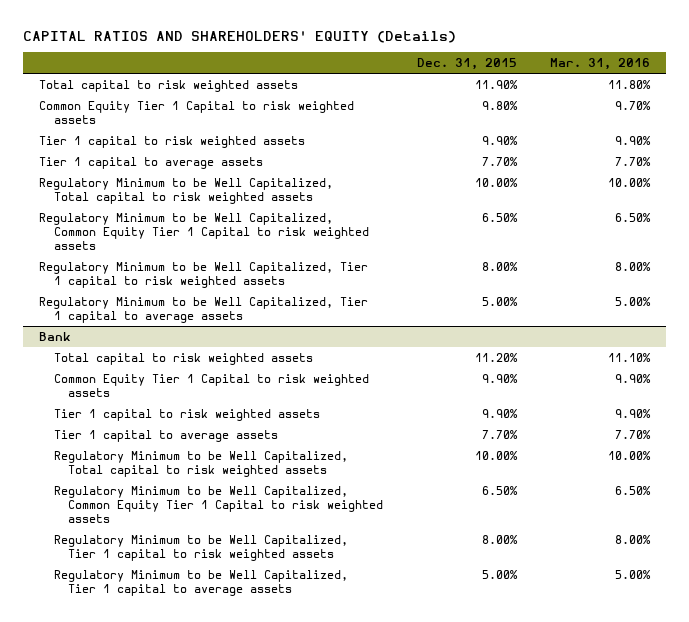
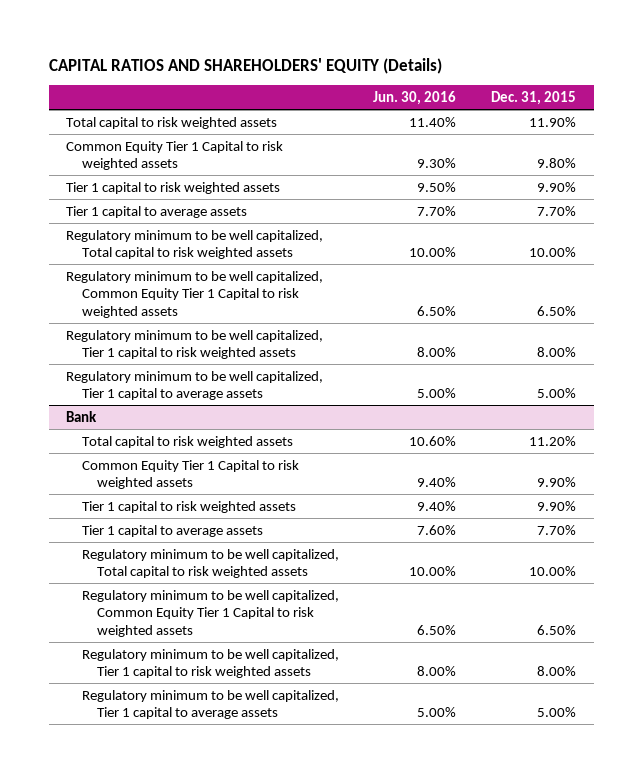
[549,58,650,71] Mar. 31, 2016 -> none
none -> [373,90,457,105] Jun. 30, 2016
[39,177,334,204] Regulatory Minimum to be Well Capitalized, Total capital to risk weighted assets -> [66,229,324,260] Regulatory minimum to be well capitalized, Total capital to risk weighted assets
[39,212,369,250] Regulatory Minimum to be Well Capitalized, Common Equity Tier 1 Capital to risk weighted assets -> [66,270,324,319] Regulatory minimum to be well capitalized, Common Equity Tier 1 Capital to risk weighted assets
[39,261,369,288] Regulatory Minimum to be Well Capitalized, Tier 1 capital to risk weighted assets -> [66,329,324,360] Regulatory minimum to be well capitalized, Tier 1 capital to risk weighted assets
[39,296,369,323] Regulatory Minimum to be Well Capitalized, Tier 1 capital to average assets -> [66,370,324,401] Regulatory minimum to be well capitalized, Tier 1 capital to average assets
[53,450,348,477] Regulatory Minimum to be Well Capitalized, Total capital to risk weighted assets -> [81,548,339,579] Regulatory minimum to be well capitalized, Total capital to risk weighted assets
[53,485,384,523] Regulatory Minimum to be Well Capitalized, Common Equity Tier 1 Capital to risk weighted assets -> [81,589,339,638] Regulatory minimum to be well capitalized, Common Equity Tier 1 Capital to risk weighted assets
[53,534,348,561] Regulatory Minimum to be Well Capitalized, Tier 1 capital to risk weighted assets -> [81,648,339,679] Regulatory minimum to be well capitalized, Tier 1 capital to risk weighted assets
[53,569,348,596] Regulatory Minimum to be Well Capitalized, Tier 1 capital to average assets -> [81,689,339,720] Regulatory minimum to be well capitalized, Tier 1 capital to average assets

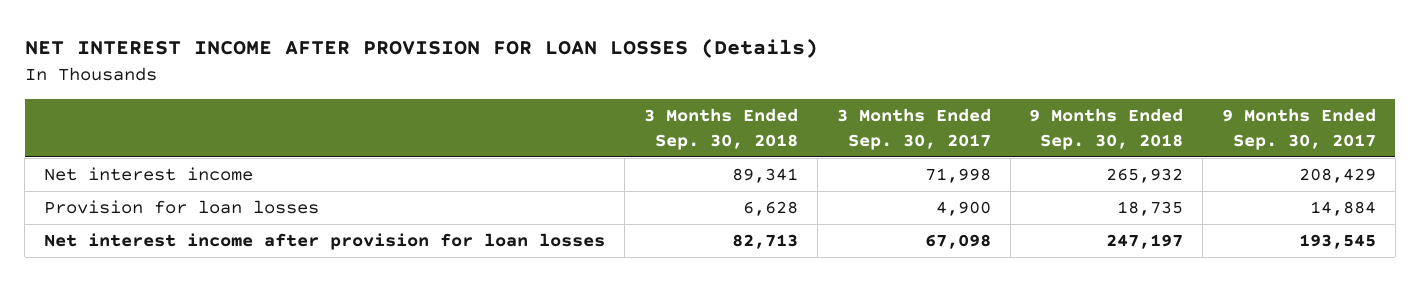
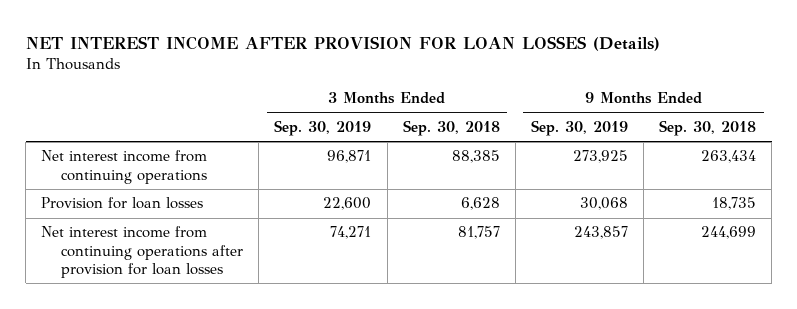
[836,108,991,151] 3 Months Ended Sep. 30, 2017 -> none
[1222,108,1377,151] 9 Months Ended Sep. 30, 2017 -> none
none -> [274,119,372,136] Sep. 30, 2019
none -> [530,119,628,136] Sep. 30, 2019
[44,167,254,182] Net interest income -> [41,150,208,184] Net interest income from continuing operations
[731,168,798,184] 89,341 -> [451,150,500,164] 88,385
[1106,168,1184,184] 265,932 -> [701,150,757,164] 263,434
[44,233,606,251] Net interest income after provision for loan losses -> [41,226,244,278] Net interest income from continuing operations after provision for loan losses
[731,234,798,250] 82,713 -> [457,226,500,240] 81,757
[1106,234,1184,250] 247,197 -> [701,226,757,240] 244,699

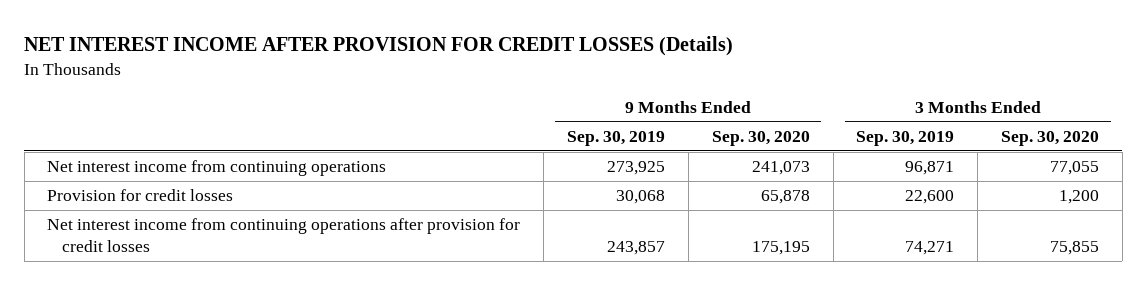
[25,35,660,51] NET INTEREST INCOME AFTER PROVISION FOR LOAN LOSSES (Details) -> [24,36,734,57] NET INTEREST INCOME AFTER PROVISION FOR CREDIT LOSSES (Details)
[402,119,500,136] Sep. 30, 2018 -> none
[659,119,757,136] Sep. 30, 2018 -> none
none -> [711,130,810,146] Sep. 30, 2020
none -> [1000,130,1099,146] Sep. 30, 2020
[41,197,204,210] Provision for loan losses -> [47,189,234,202] Provision for credit losses
[41,226,244,278] Net interest income from continuing operations after provision for loan losses -> [47,218,521,252] Net interest income from continuing operations after provision for credit losses

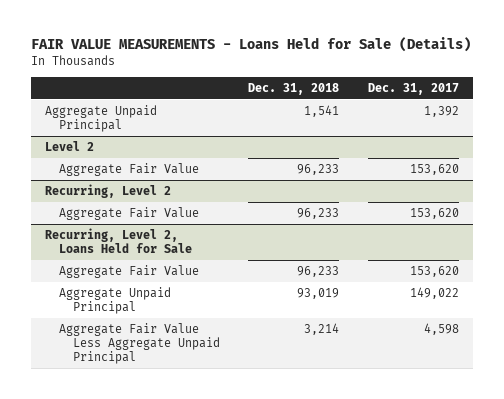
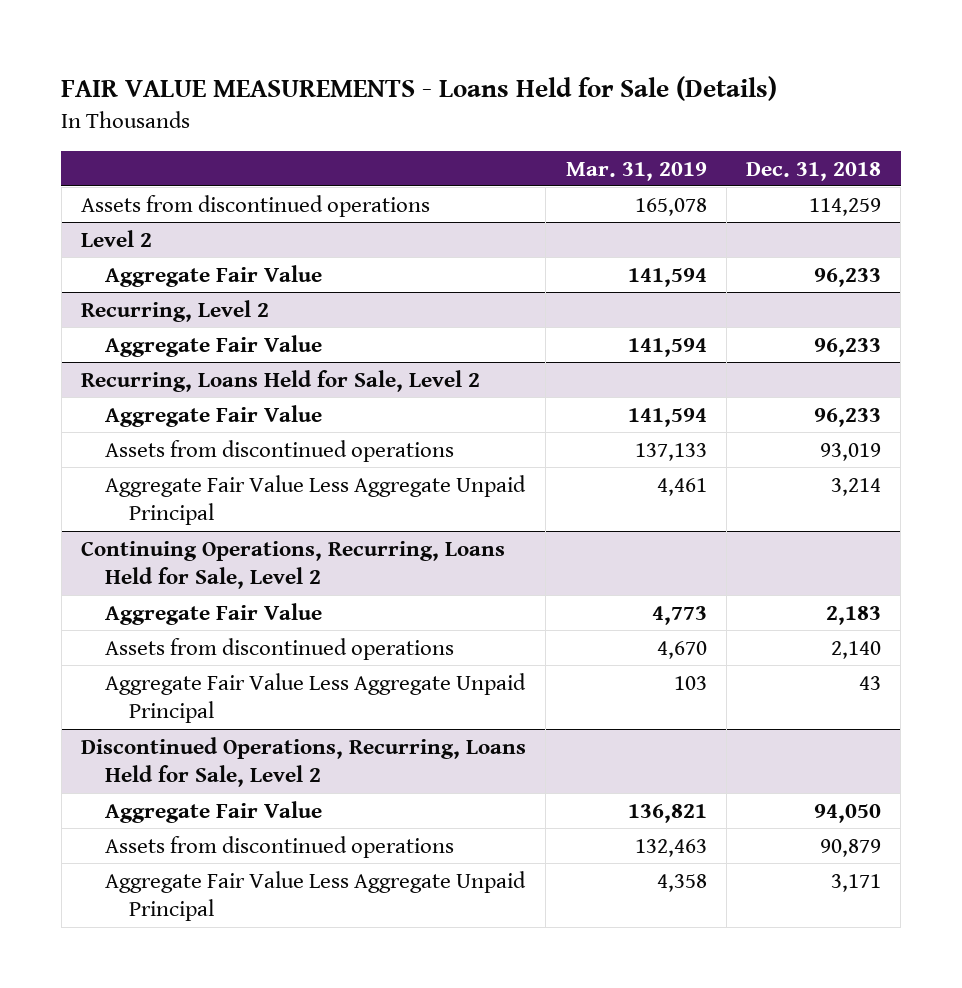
[367,82,459,95] Dec. 31, 2017 -> none
none -> [565,161,707,181] Mar. 31, 2019
[45,105,158,133] Aggregate Unpaid Principal -> none
none -> [81,194,431,217] Assets from discontinued operations
[45,228,192,254] Recurring, Level 2, Loans Held for Sale -> [81,369,481,392] Recurring, Loans Held for Sale, Level 2
[58,287,171,315] Aggregate Unpaid Principal -> [105,439,455,462] Assets from discontinued operations
none -> [81,540,506,590] Continuing Operations, Recurring, Loans Held for Sale, Level 2
none -> [105,602,323,625] Aggregate Fair Value
none -> [105,637,455,660] Assets from discontinued operations
none -> [105,672,527,724] Aggregate Fair Value Less Aggregate Unpaid Principal
none -> [81,736,527,788] Discontinued Operations, Recurring, Loans Held for Sale, Level 2
none -> [105,800,323,823] Aggregate Fair Value
none -> [105,835,455,858] Assets from discontinued operations
none -> [105,870,527,922] Aggregate Fair Value Less Aggregate Unpaid Principal

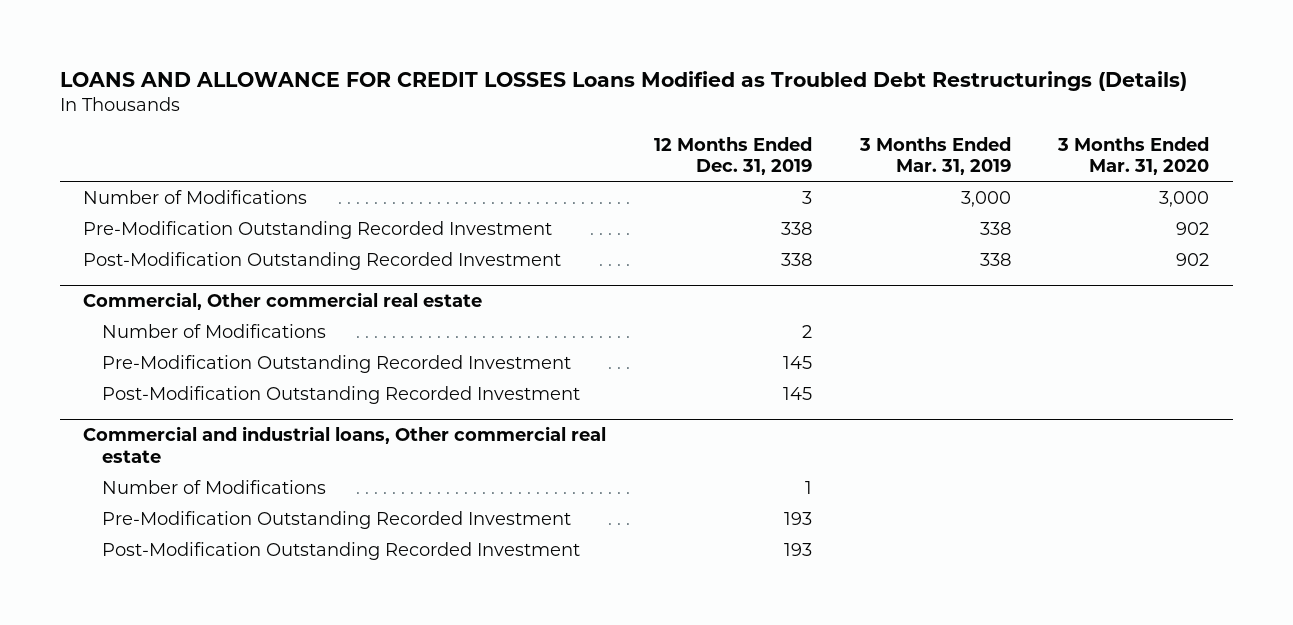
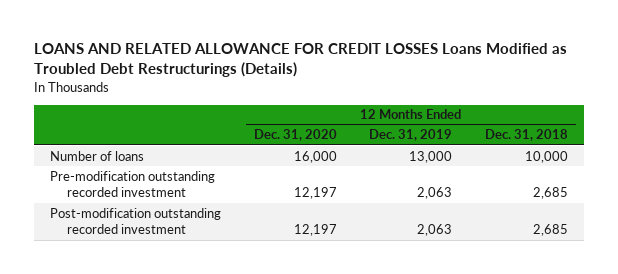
[59,71,1187,92] LOANS AND ALLOWANCE FOR CREDIT LOSSES Loans Modified as Troubled Debt Restructurings (Details) -> [33,42,567,78] LOANS AND RELATED ALLOWANCE FOR CREDIT LOSSES Loans Modified as Troubled Debt Restructurings (Details)
[858,136,1011,176] 3 Months Ended Mar. 31, 2019 -> none
[1057,136,1210,176] 3 Months Ended Mar. 31, 2020 -> none
none -> [253,129,337,142] Dec. 31, 2020
none -> [485,129,569,142] Dec. 31, 2018
[83,292,483,311] Commercial, Other commercial real estate -> none
[102,323,327,338] Number of Modifications -> none
[102,354,572,373] Pre-Modification Outstanding Recorded Investment -> none
[102,385,581,404] Post-Modification Outstanding Recorded Investment -> none
[83,426,607,463] Commercial and industrial loans, Other commercial real estate -> none
[102,479,327,494] Number of Modifications -> none
[102,510,572,529] Pre-Modification Outstanding Recorded Investment -> none
[102,541,581,560] Post-Modification Outstanding Recorded Investment -> none
[83,189,308,204] Number of Modifications -> [50,150,145,161] Number of loans
[801,190,812,204] 3 -> [409,150,453,163] 13,000
[83,220,553,239] Pre-Modification Outstanding Recorded Investment -> [50,170,216,198] Pre-modification outstanding recorded investment
[780,221,812,235] 338 -> [417,187,453,200] 2,063
[83,251,562,270] Post-Modification Outstanding Recorded Investment -> [50,207,222,235] Post-modification outstanding recorded investment
[780,252,812,266] 338 -> [417,224,453,237] 2,063

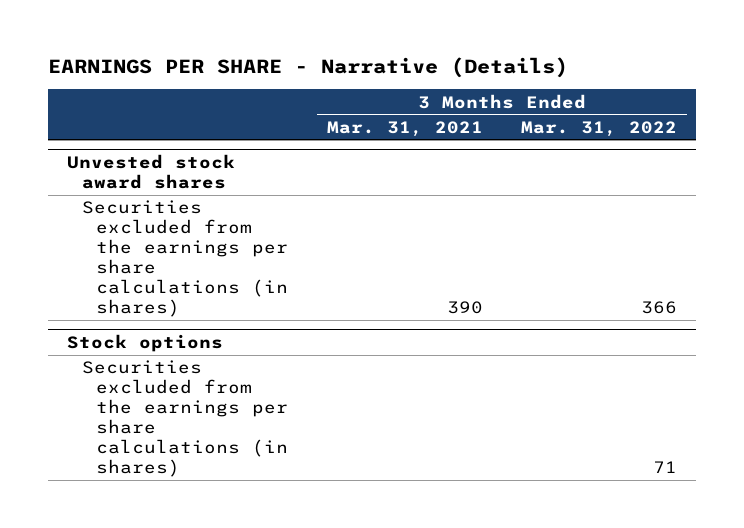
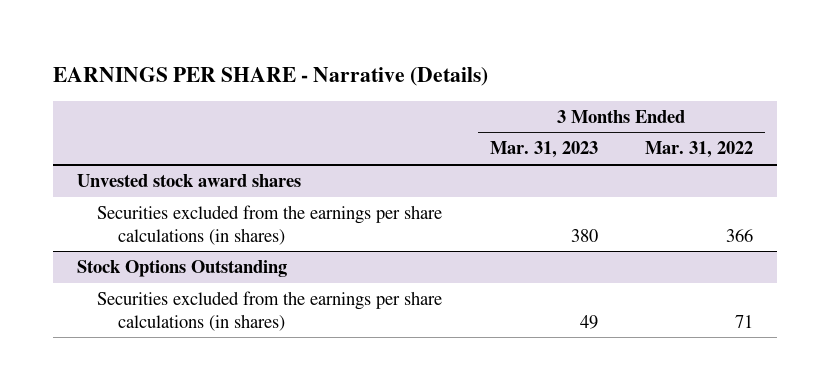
[326,120,483,137] Mar. 31, 2021 -> none
none -> [489,141,598,159] Mar. 31, 2023
[67,334,224,353] Stock options -> [77,259,288,277] Stock Options Outstanding

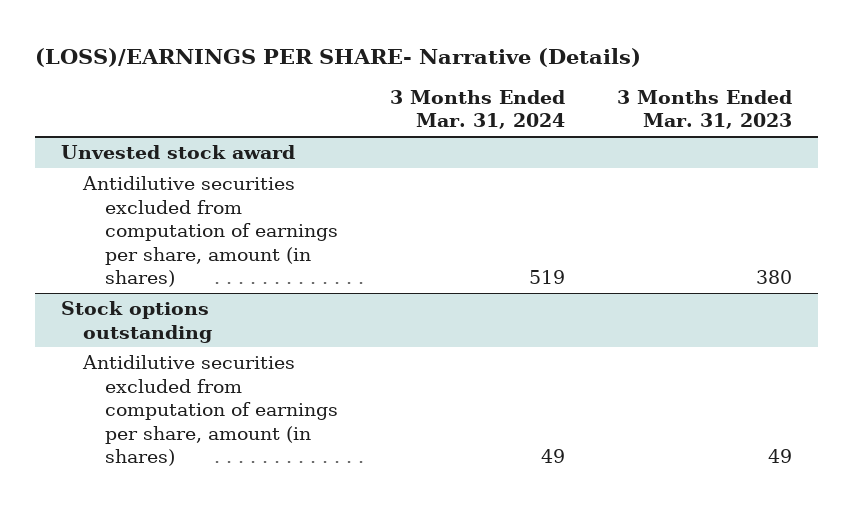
[53,67,489,87] EARNINGS PER SHARE - Narrative (Details) -> [35,47,642,67] (LOSS)/EARNINGS PER SHARE- Narrative (Details)
[644,141,753,159] Mar. 31, 2022 -> none
none -> [390,89,566,130] 3 Months Ended Mar. 31, 2024
[77,173,302,187] Unvested stock award shares -> [61,145,296,160] Unvested stock award
[97,204,443,245] Securities excluded from the earnings per share calculations (in shares) -> [82,176,339,288] Antidilutive securities excluded from computation of earnings per share, amount (in shares)
[77,259,288,277] Stock Options Outstanding -> [61,301,213,343] Stock options outstanding
[97,290,443,331] Securities excluded from the earnings per share calculations (in shares) -> [82,355,339,467] Antidilutive securities excluded from computation of earnings per share, amount (in shares)

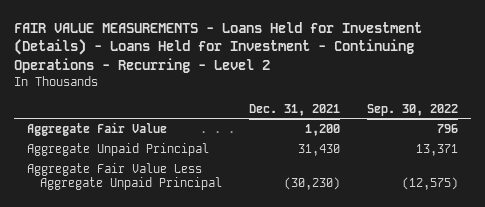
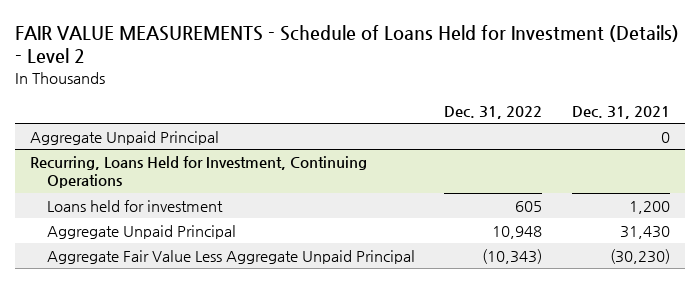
[13,21,422,74] FAIR VALUE MEASUREMENTS - Loans Held for Investment (Details) - Loans Held for Investment - Continuing Operations - Recurring - Level 2 -> [14,24,679,64] FAIR VALUE MEASUREMENTS - Schedule of Loans Held for Investment (Details) - Level 2
[366,103,458,116] Sep. 30, 2022 -> none
none -> [444,106,543,120] Dec. 31, 2022
none -> [29,130,219,145] Aggregate Unpaid Principal
none -> [29,155,367,189] Recurring, Loans Held for Investment, Continuing Operations
[27,122,168,137] Aggregate Fair Value -> [46,199,223,212] Loans held for investment

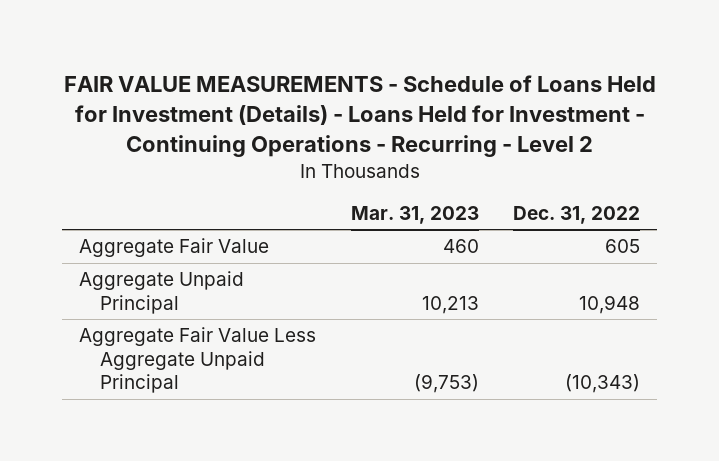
[14,24,679,64] FAIR VALUE MEASUREMENTS - Schedule of Loans Held for Investment (Details) - Level 2 -> [63,74,656,157] FAIR VALUE MEASUREMENTS - Schedule of Loans Held for Investment (Details) - Loans Held for Investment - Continuing Operations - Recurring - Level 2
[571,106,670,120] Dec. 31, 2021 -> none
none -> [350,206,479,225] Mar. 31, 2023
[29,130,219,145] Aggregate Unpaid Principal -> none
[29,155,367,189] Recurring, Loans Held for Investment, Continuing Operations -> none
[46,199,223,212] Loans held for investment -> [79,238,270,258] Aggregate Fair Value

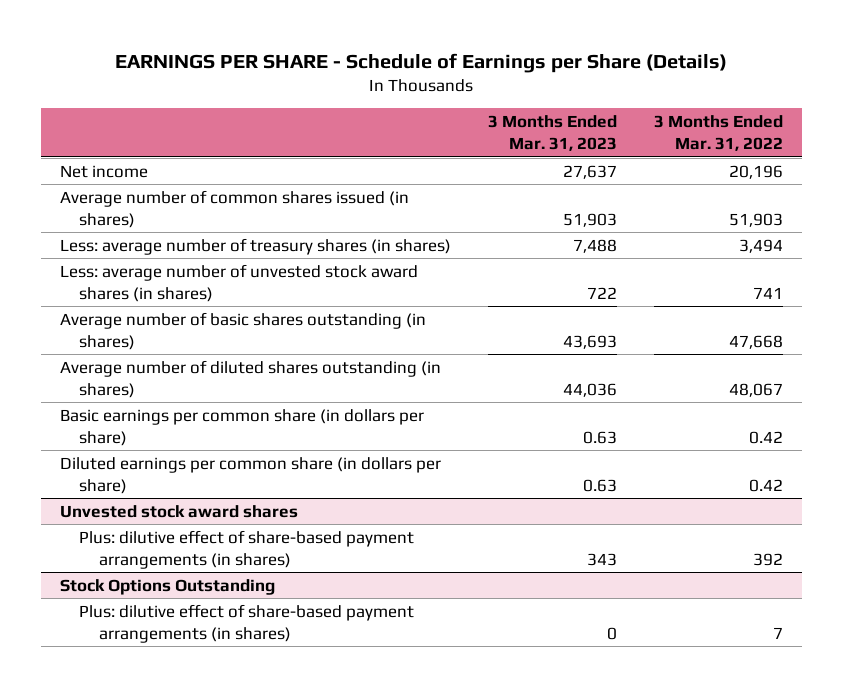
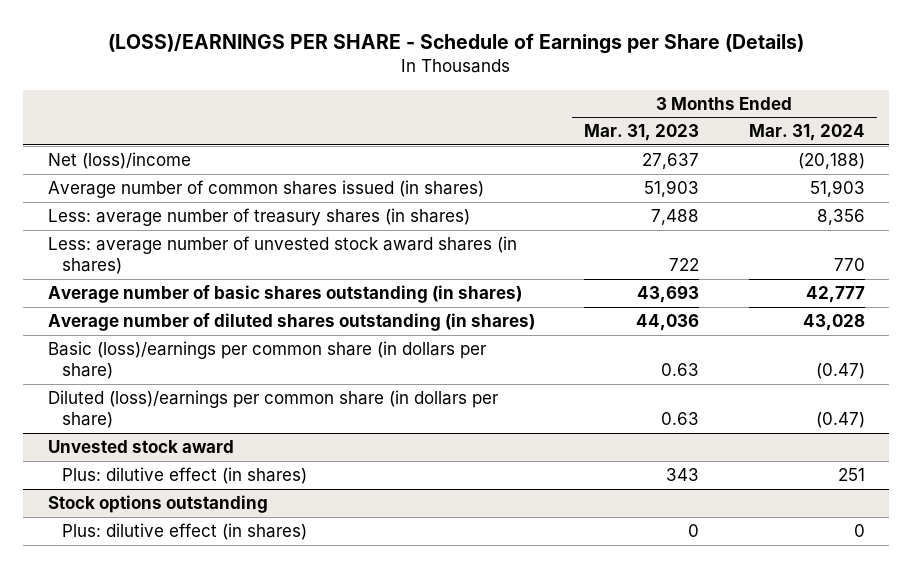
[115,52,728,73] EARNINGS PER SHARE - Schedule of Earnings per Share (Details) -> [108,33,805,55] (LOSS)/EARNINGS PER SHARE - Schedule of Earnings per Share (Details)
[654,115,784,152] 3 Months Ended Mar. 31, 2022 -> none
none -> [748,124,865,142] Mar. 31, 2024
[59,164,148,178] Net income -> [47,152,191,170] Net (loss)/income
[59,408,424,446] Basic earnings per common share (in dollars per share) -> [47,341,487,380] Basic (loss)/earnings per common share (in dollars per share)
[59,456,441,494] Diluted earnings per common share (in dollars per share) -> [47,390,499,429] Diluted (loss)/earnings per common share (in dollars per share)
[59,504,298,518] Unvested stock award shares -> [47,440,234,454] Unvested stock award
[79,529,415,569] Plus: dilutive effect of share-based payment arrangements (in shares) -> [61,467,307,485] Plus: dilutive effect (in shares)
[59,578,275,595] Stock Options Outstanding -> [47,495,268,514] Stock options outstanding
[79,603,415,643] Plus: dilutive effect of share-based payment arrangements (in shares) -> [61,523,307,541] Plus: dilutive effect (in shares)

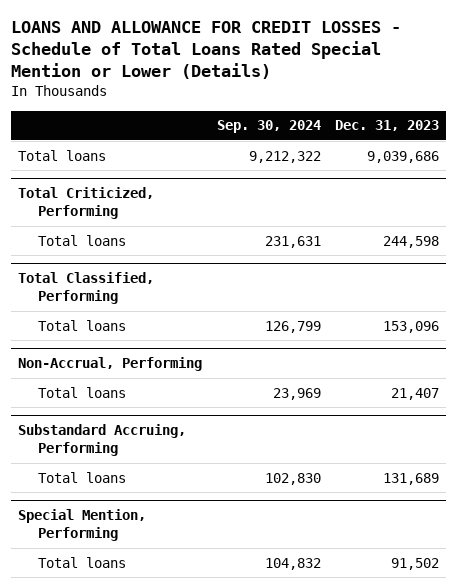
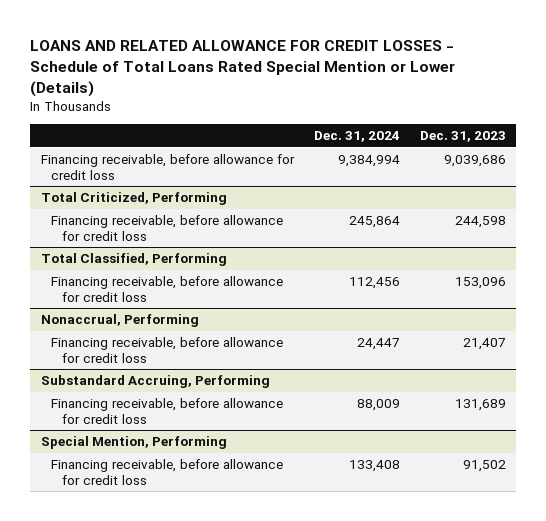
[11,21,402,80] LOANS AND ALLOWANCE FOR CREDIT LOSSES - Schedule of Total Loans Rated Special Mention or Lower (Details) -> [30,40,456,97] LOANS AND RELATED ALLOWANCE FOR CREDIT LOSSES - Schedule of Total Loans Rated Special Mention or Lower (Details)
[216,120,321,134] Sep. 30, 2024 -> none
none -> [313,131,400,143] Dec. 31, 2024
[18,149,107,161] Total loans -> [40,154,295,180] Financing receivable, before allowance for credit loss
[37,234,126,246] Total loans -> [51,215,284,241] Financing receivable, before allowance for credit loss
[18,357,203,372] Non-Accrual, Performing -> none
[37,319,126,331] Total loans -> [51,276,284,302] Financing receivable, before allowance for credit loss
none -> [40,314,199,328] Nonaccrual, Performing
[37,386,126,398] Total loans -> [51,337,284,363] Financing receivable, before allowance for credit loss
[37,471,126,483] Total loans -> [51,398,284,424] Financing receivable, before allowance for credit loss
[37,556,126,568] Total loans -> [51,459,284,485] Financing receivable, before allowance for credit loss

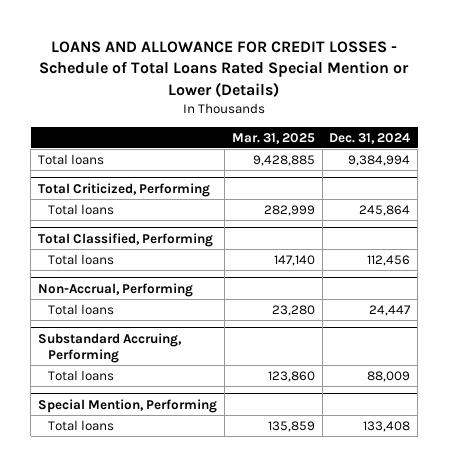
[30,40,456,97] LOANS AND RELATED ALLOWANCE FOR CREDIT LOSSES - Schedule of Total Loans Rated Special Mention or Lower (Details) -> [39,41,410,97] LOANS AND ALLOWANCE FOR CREDIT LOSSES - Schedule of Total Loans Rated Special Mention or Lower (Details)
[419,131,506,143] Dec. 31, 2023 -> none
none -> [231,132,315,144] Mar. 31, 2025
[40,154,295,180] Financing receivable, before allowance for credit loss -> [38,153,105,165] Total loans
[51,215,284,241] Financing receivable, before allowance for credit loss -> [48,203,115,215] Total loans
[40,314,199,328] Nonaccrual, Performing -> none
[51,276,284,302] Financing receivable, before allowance for credit loss -> [48,253,115,265] Total loans
none -> [38,282,194,297] Non-Accrual, Performing
[51,337,284,363] Financing receivable, before allowance for credit loss -> [48,303,115,315] Total loans
[51,398,284,424] Financing receivable, before allowance for credit loss -> [48,369,115,381] Total loans
[51,459,284,485] Financing receivable, before allowance for credit loss -> [48,419,115,431] Total loans

